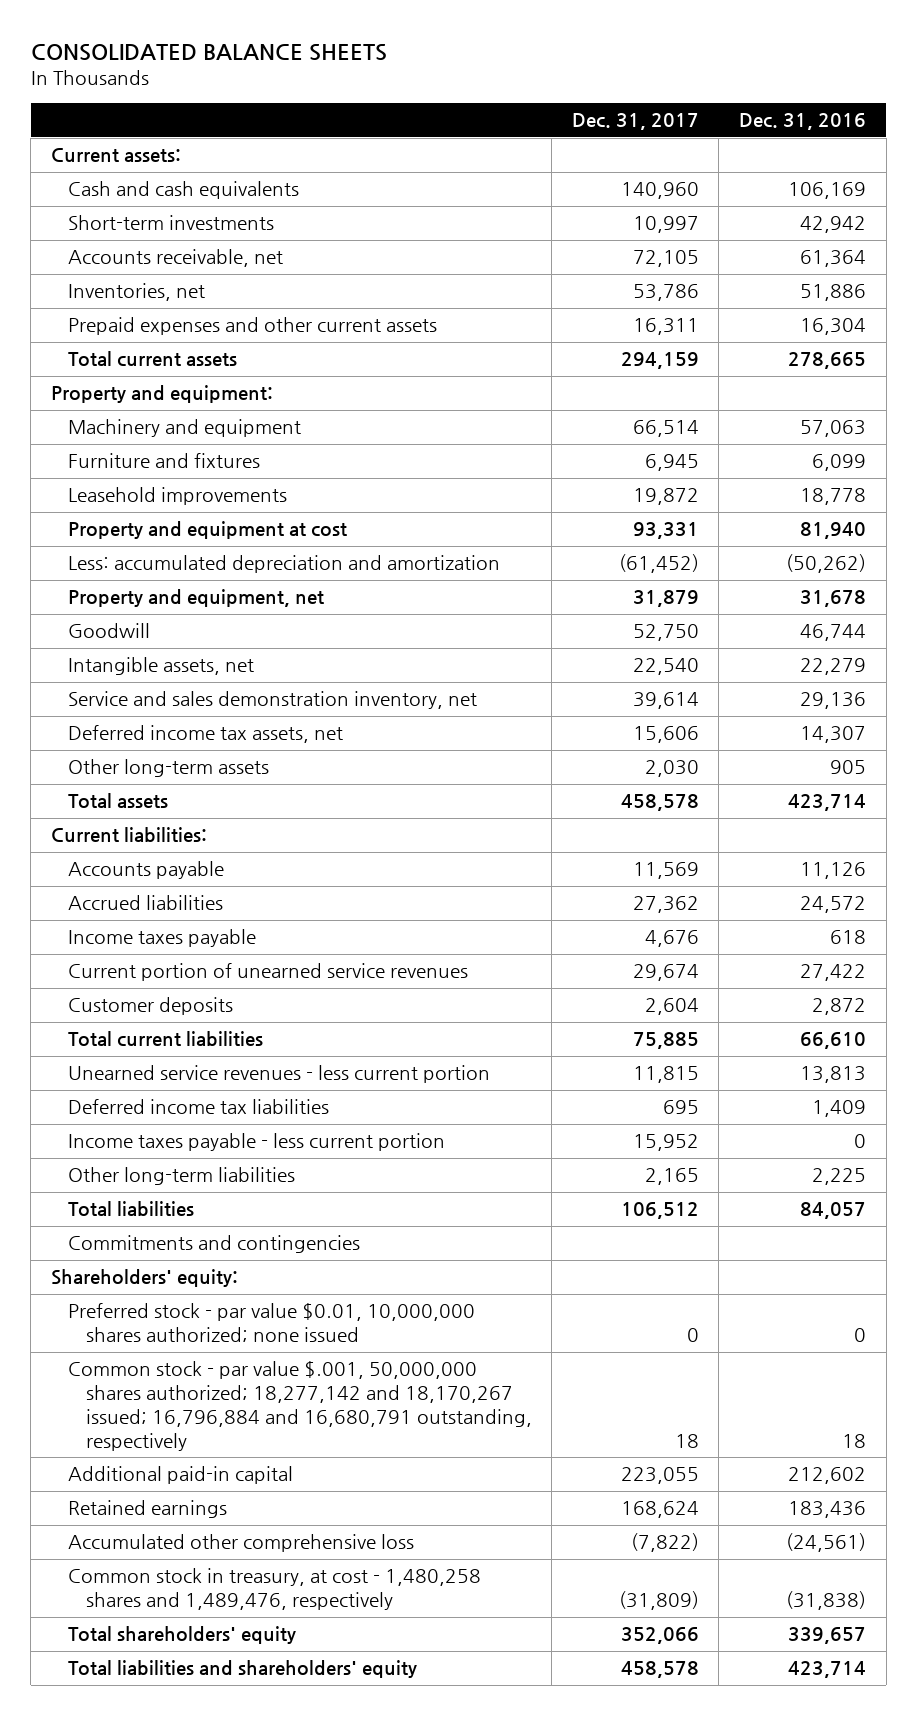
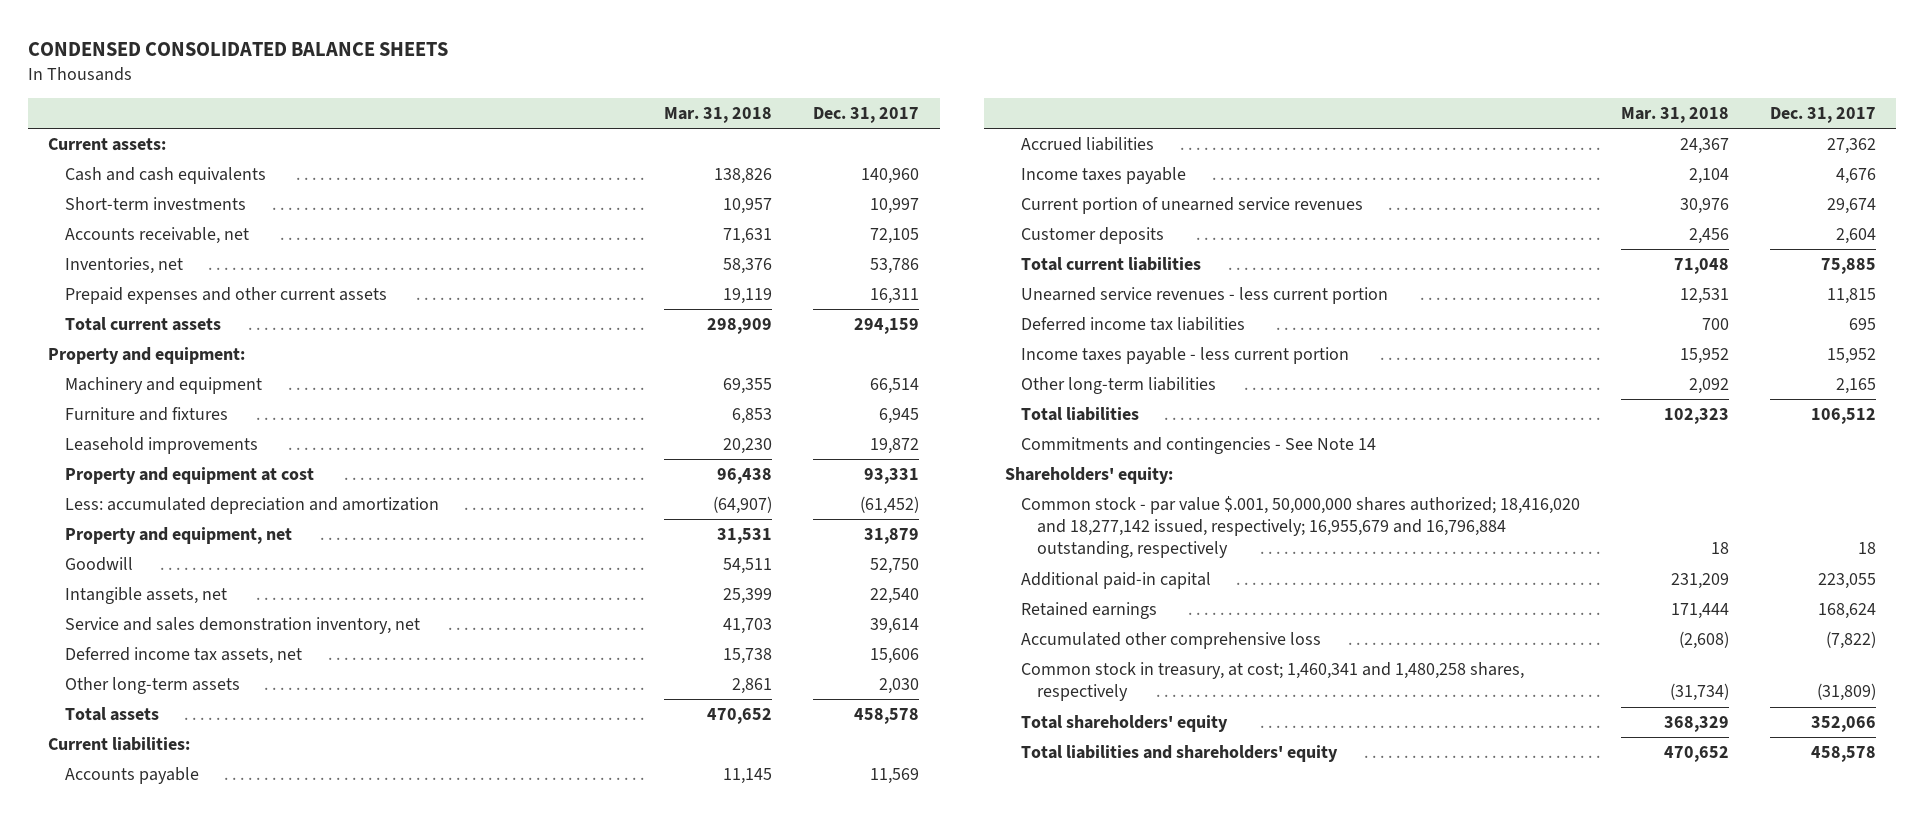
[30,44,387,62] CONSOLIDATED BALANCE SHEETS -> [28,41,449,56] CONDENSED CONSOLIDATED BALANCE SHEETS
[738,113,866,131] Dec. 31, 2016 -> none
none -> [664,107,773,124] Mar. 31, 2018
[68,1235,361,1254] Commitments and contingencies -> [1021,437,1377,455] Commitments and contingencies - See Note 14
[68,1303,476,1343] Preferred stock - par value $0.01, 10,000,000 shares authorized; none issued -> none
[68,1361,532,1452] Common stock - par value $.001, 50,000,000 shares authorized; 18,277,142 and 18,170,267 issued; 16,796,884 and 16,680,791 outstanding, respectively -> [1021,496,1581,559] Common stock - par value $.001, 50,000,000 shares authorized; 18,416,020 and 18,277,142 issued, respectively; 16,955,679 and 16,796,884 outstanding, respectively
[68,1568,482,1611] Common stock in treasury, at cost - 1,480,258 shares and 1,489,476, respectively -> [1021,662,1525,702] Common stock in treasury, at cost; 1,460,341 and 1,480,258 shares, respectively

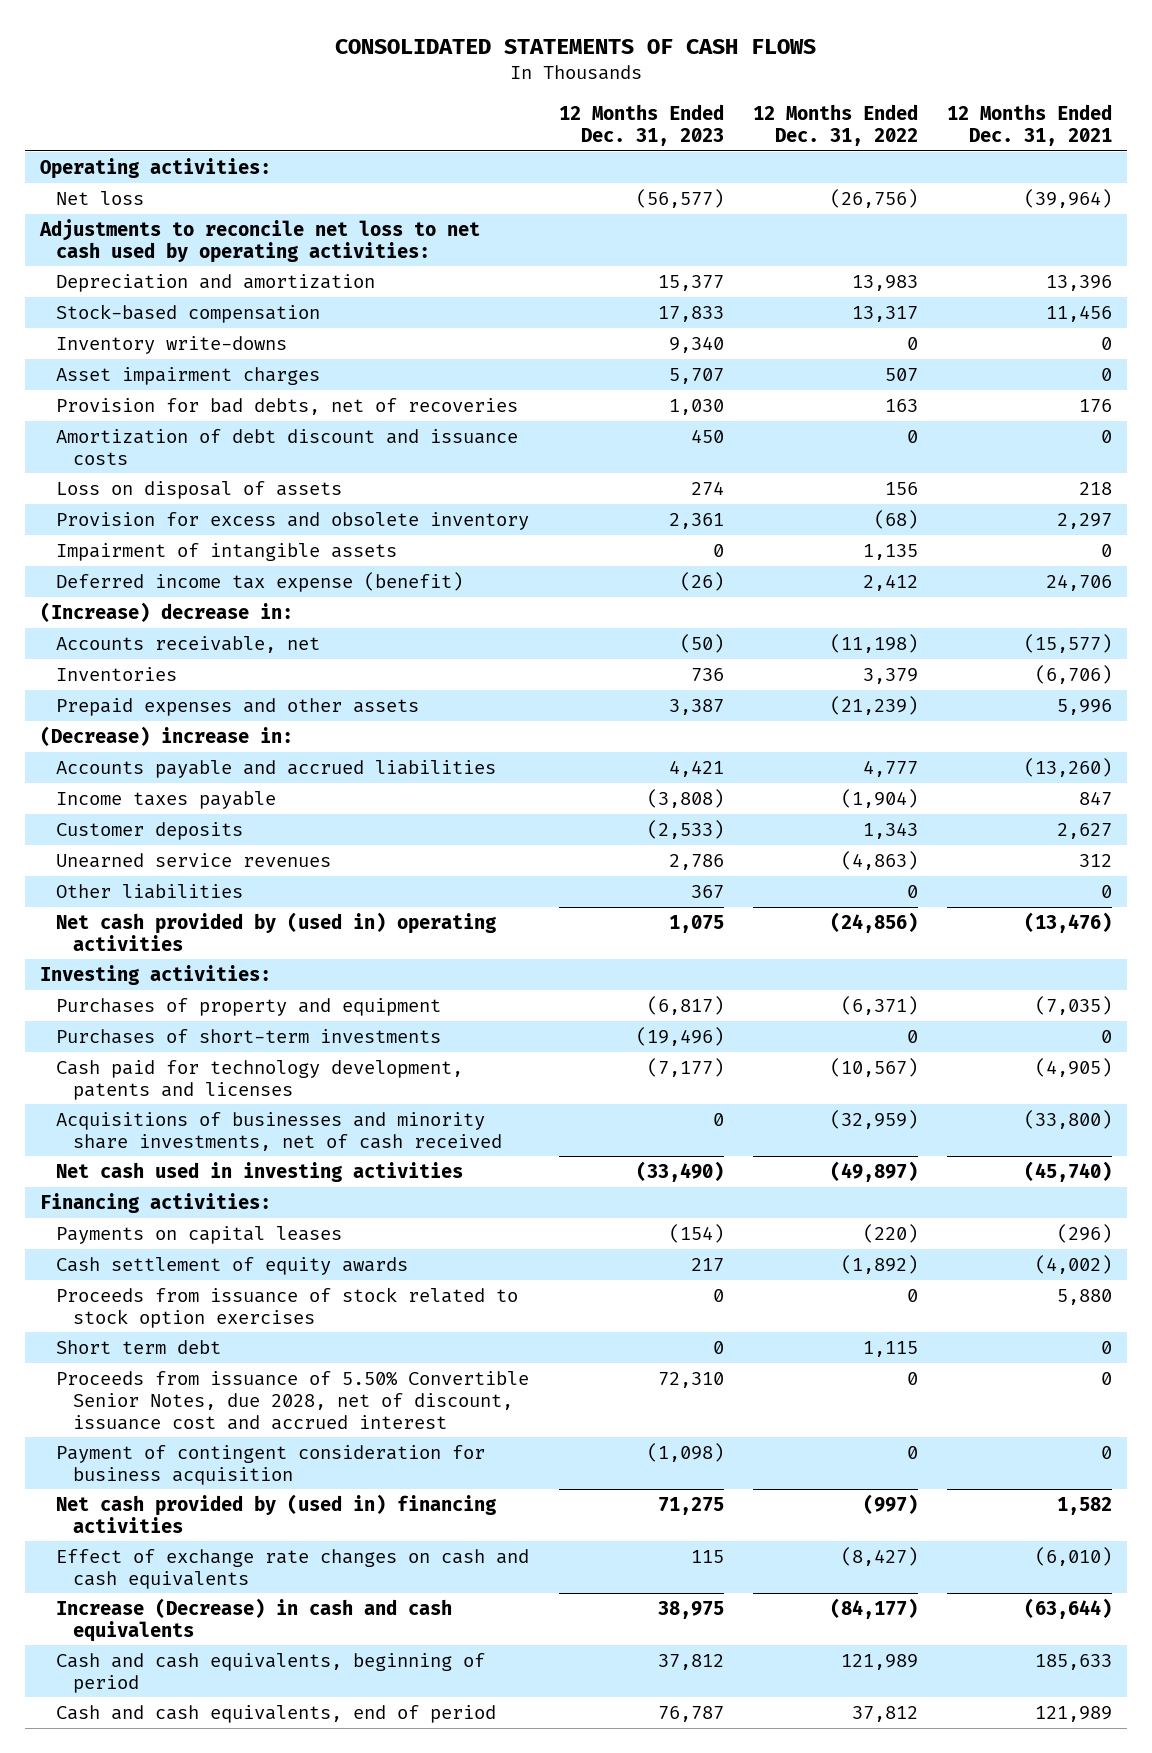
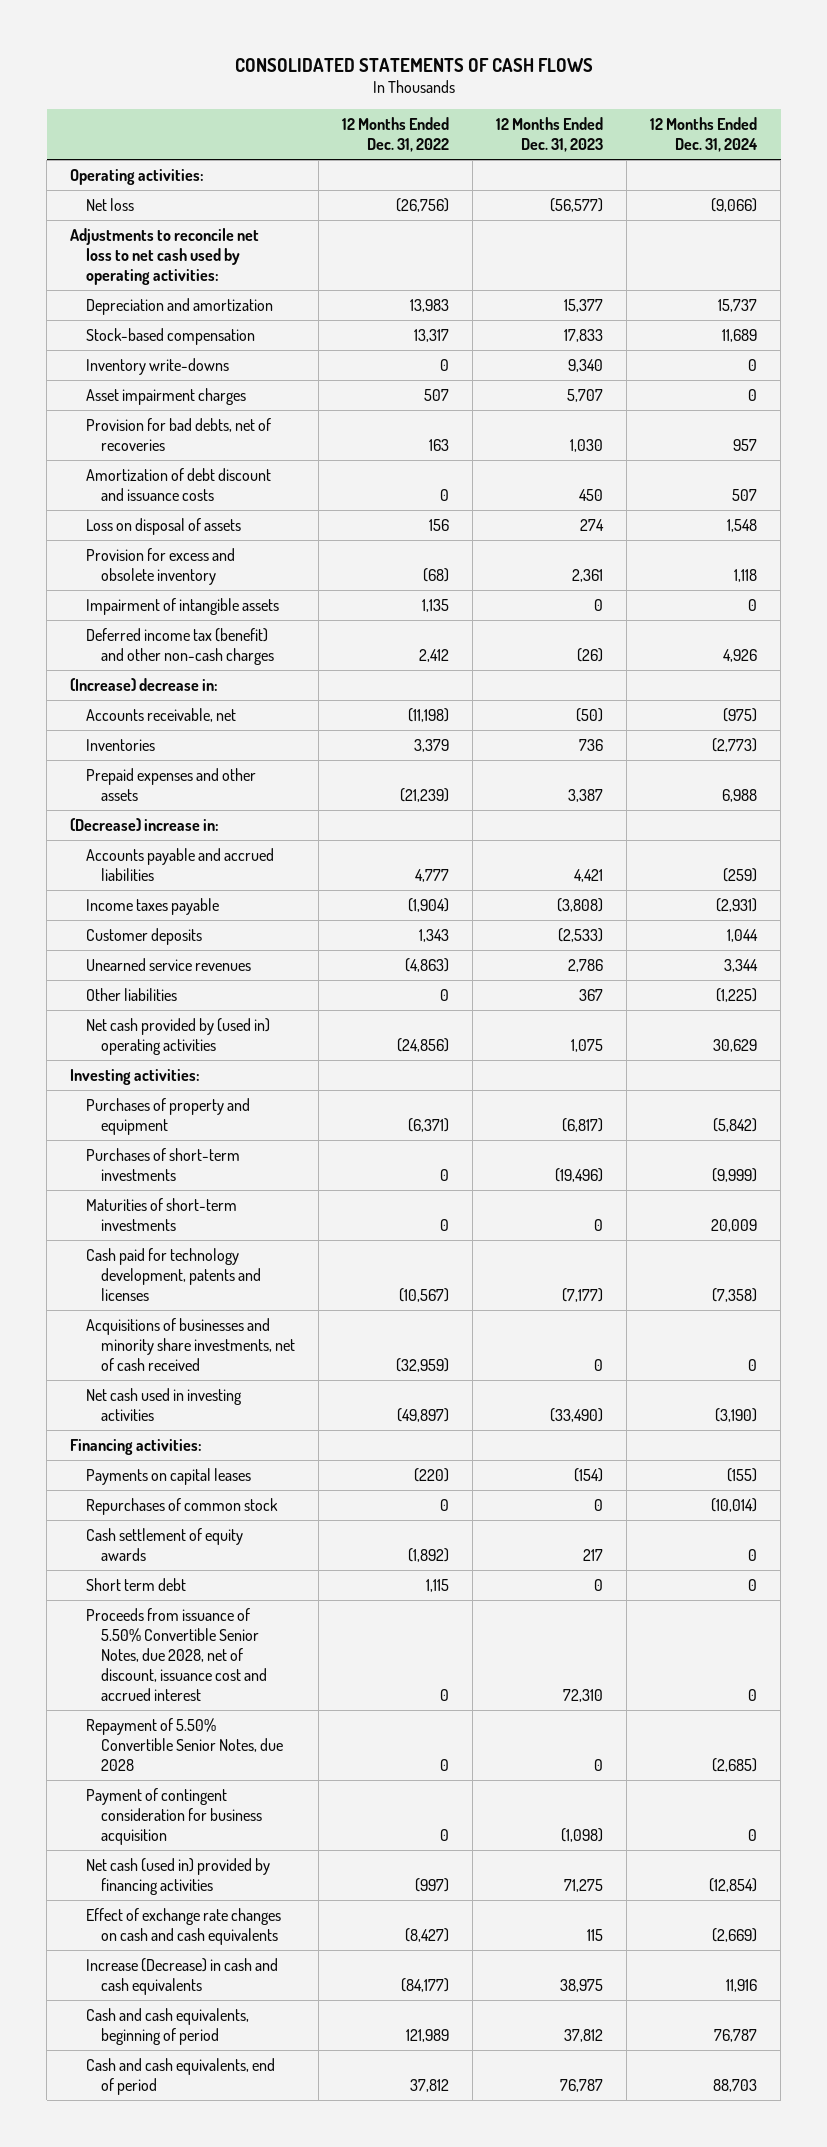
[946,104,1112,146] 12 Months Ended Dec. 31, 2021 -> none
none -> [650,117,759,153] 12 Months Ended Dec. 31, 2024
[56,571,464,592] Deferred income tax expense (benefit) -> [85,627,275,665] Deferred income tax (benefit) and other non-cash charges
none -> [85,1197,237,1231] Maturities of short-term investments
none -> [85,1497,278,1515] Repurchases of common stock
[56,1286,519,1328] Proceeds from issuance of stock related to stock option exercises -> none
none -> [85,1717,284,1771] Repayment of 5.50% Convertible Senior Notes, due 2028
[56,1493,497,1533] Net cash provided by (used in) financing activities -> [85,1857,270,1895] Net cash (used in) provided by financing activities

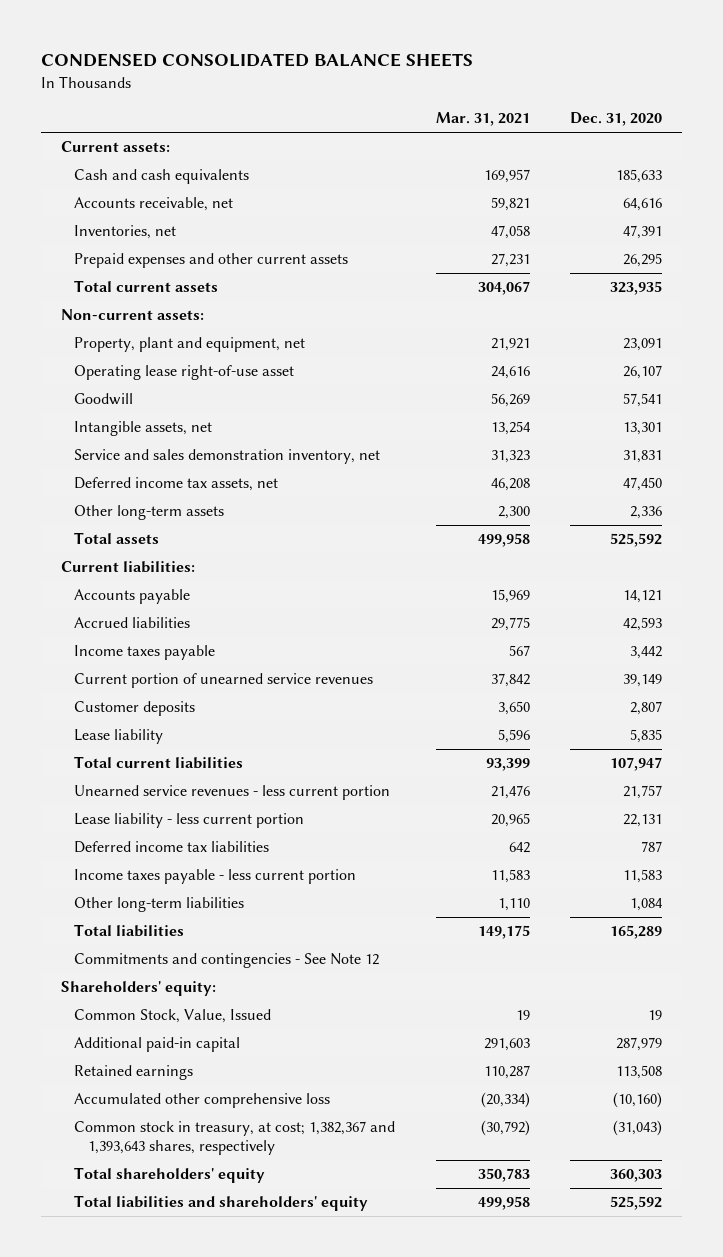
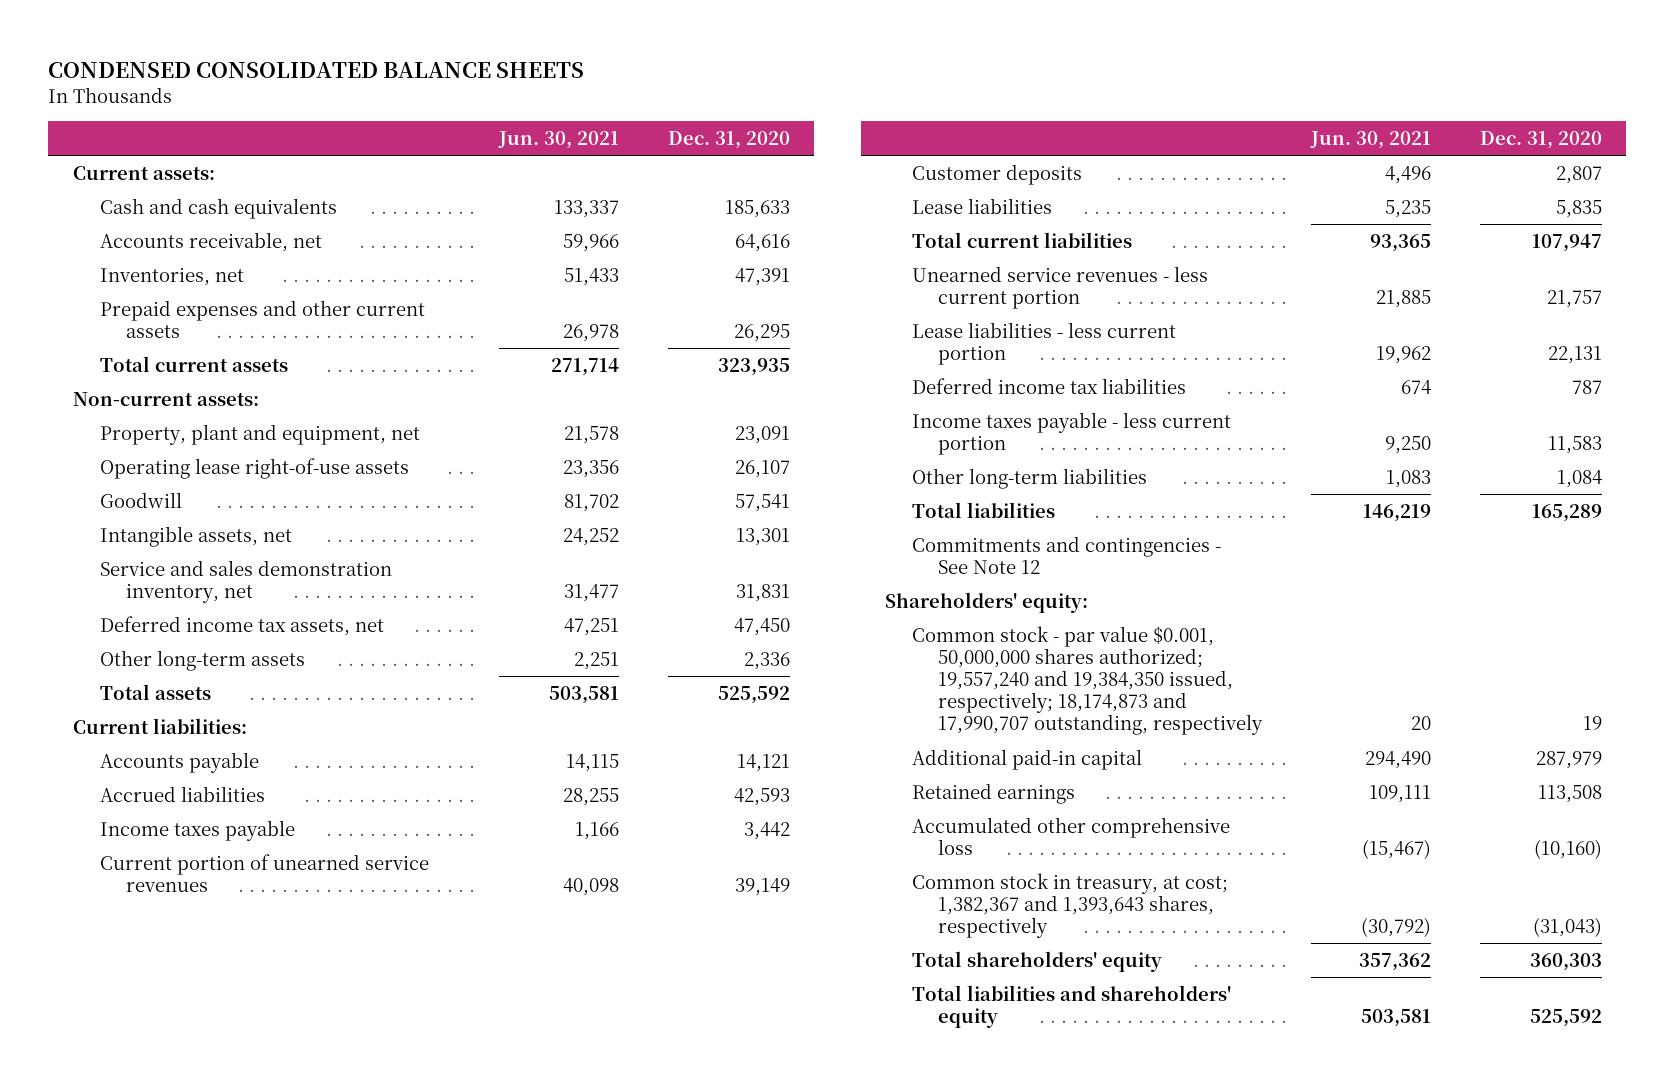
[435,112,530,127] Mar. 31, 2021 -> none
none -> [497,131,619,150] Jun. 30, 2021
[74,365,295,381] Operating lease right-of-use asset -> [99,457,409,479] Operating lease right-of-use assets
[74,729,164,745] Lease liability -> [911,197,1052,214] Lease liabilities
[74,813,305,829] Lease liability - less current portion -> [911,321,1176,365] Lease liabilities - less current portion
[74,1009,272,1024] Common Stock, Value, Issued -> [911,625,1264,736] Common stock - par value $0.001, 50,000,000 shares authorized; 19,557,240 and 19,384,350 issued, respectively; 18,174,873 and 17,990,707 outstanding, respectively

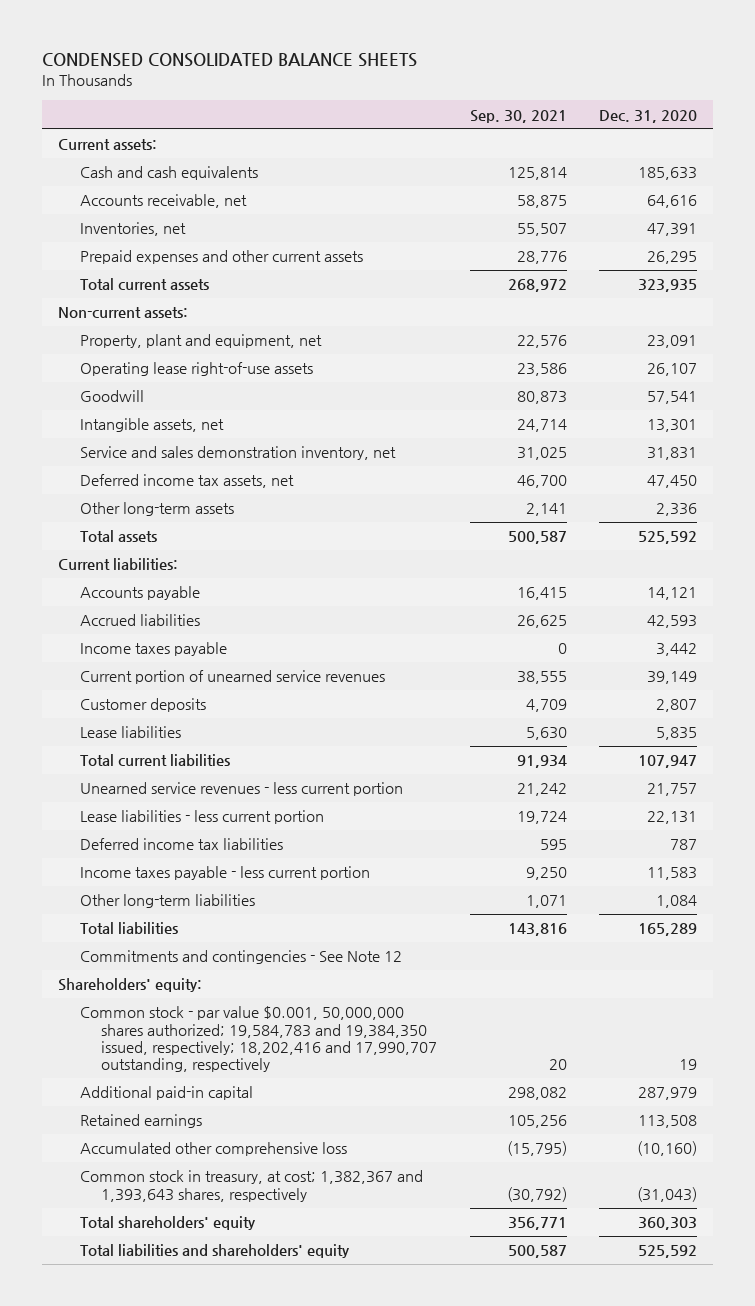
[497,131,619,150] Jun. 30, 2021 -> none
none -> [469,109,567,123] Sep. 30, 2021
[911,625,1264,736] Common stock - par value $0.001, 50,000,000 shares authorized; 19,557,240 and 19,384,350 issued, respectively; 18,174,873 and 17,990,707 outstanding, respectively -> [79,1006,438,1072] Common stock - par value $0.001, 50,000,000 shares authorized; 19,584,783 and 19,384,350 issued, respectively; 18,202,416 and 17,990,707 outstanding, respectively

